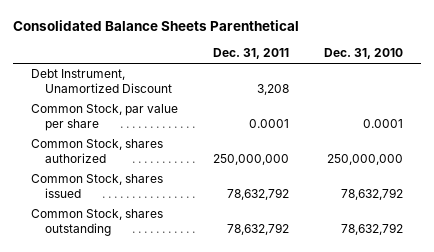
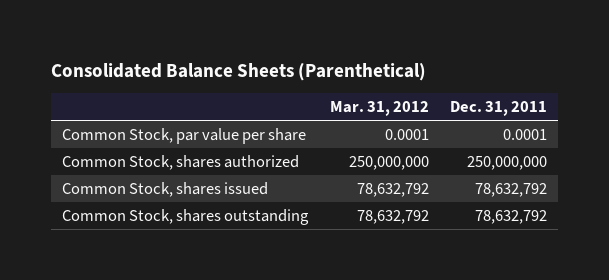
[12,20,299,32] Consolidated Balance Sheets Parenthetical -> [50,62,426,81] Consolidated Balance Sheets (Parenthetical)
[323,48,403,60] Dec. 31, 2010 -> none
none -> [329,101,429,117] Mar. 31, 2012
[30,69,172,93] Debt Instrument, Unamortized Discount -> none

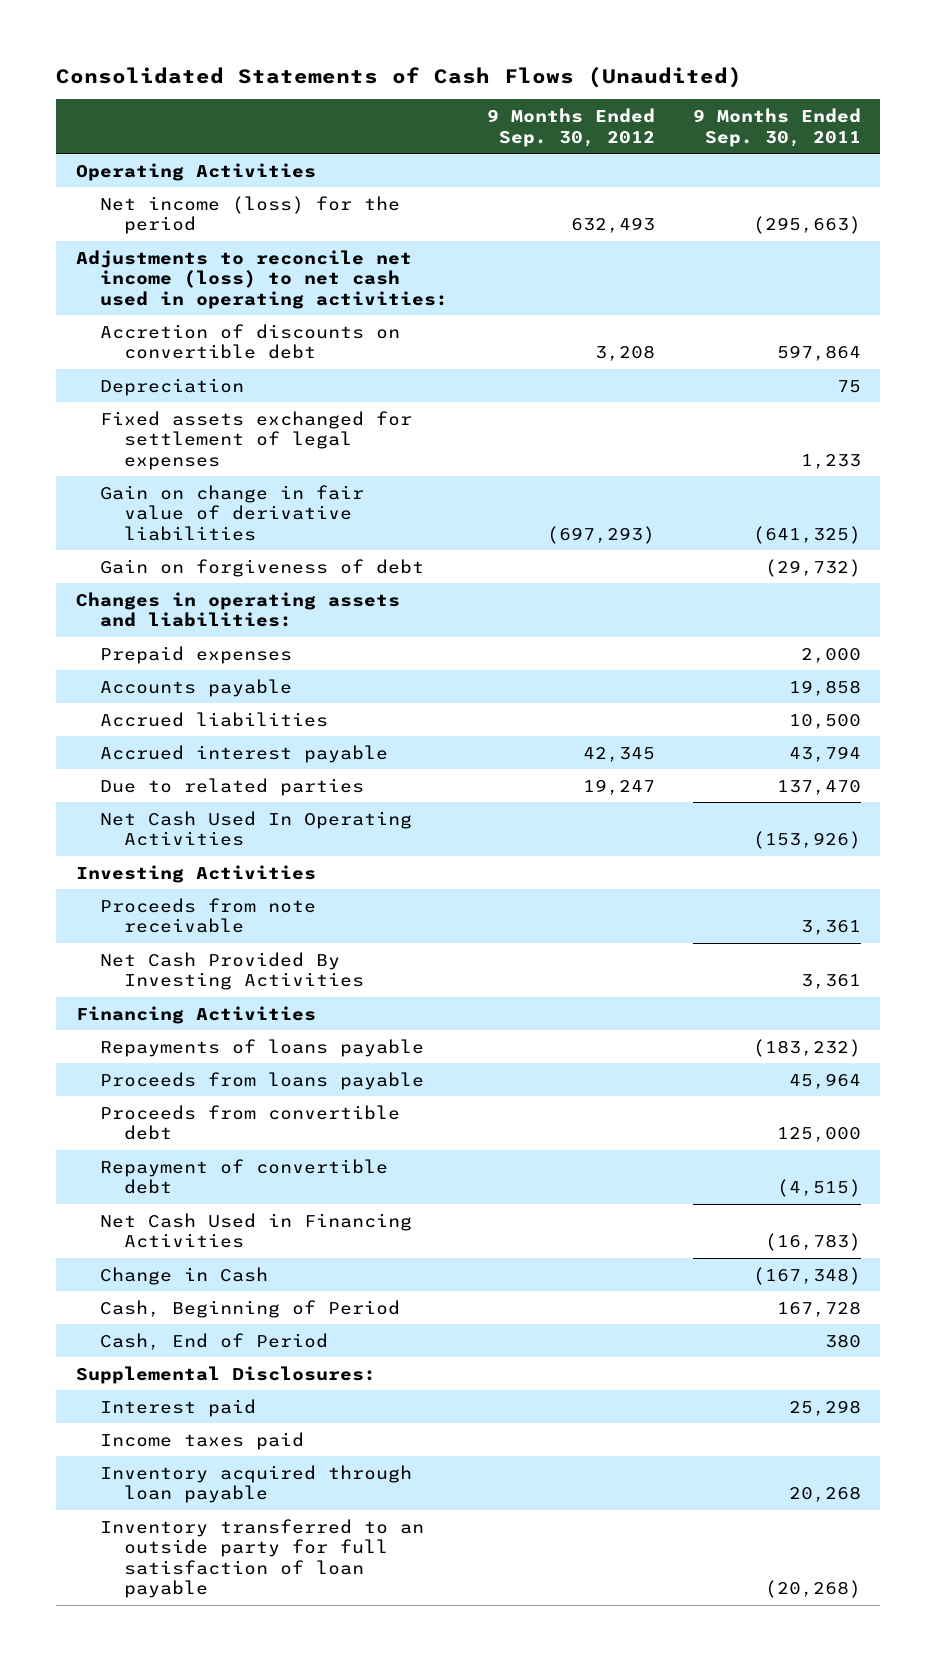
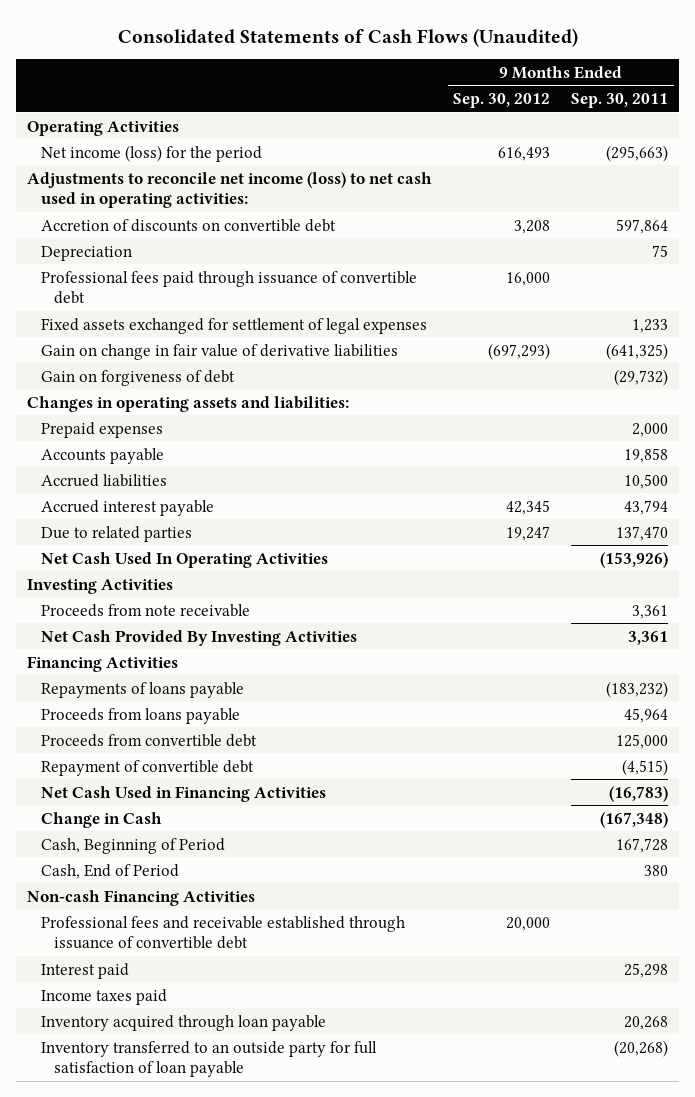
[570,217,655,234] 632,493 -> [498,146,551,161] 616,493
none -> [40,270,417,305] Professional fees paid through issuance of convertible debt
[75,1365,376,1384] Supplemental Disclosures: -> none
none -> [26,889,255,906] Non-cash Financing Activities
none -> [40,915,405,950] Professional fees and receivable established through issuance of convertible debt

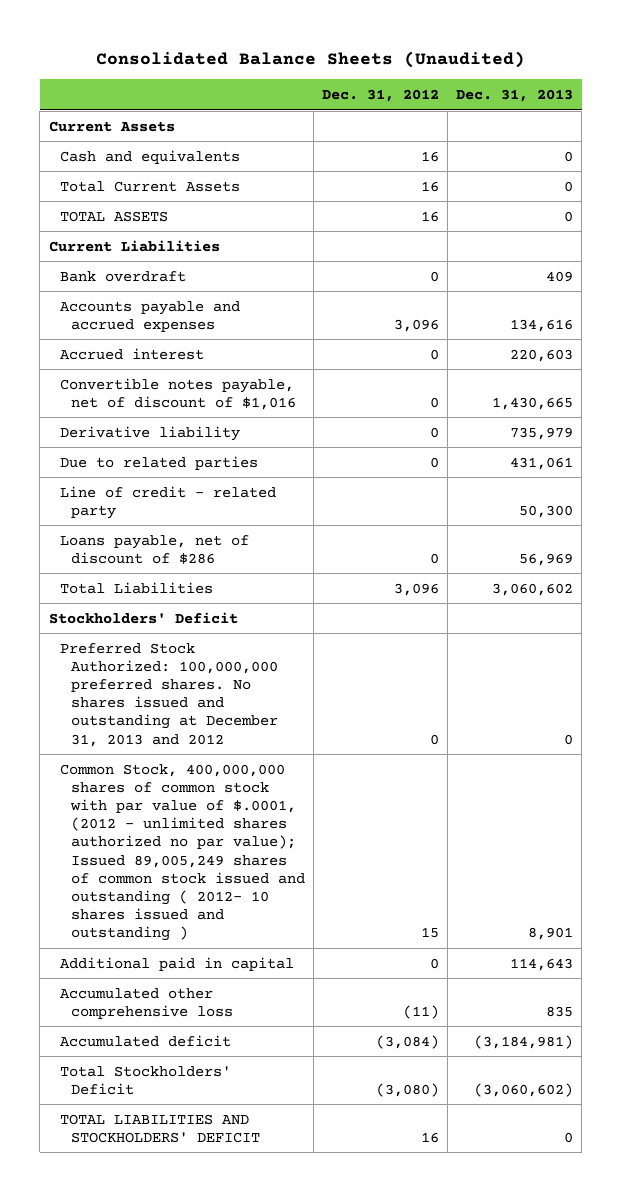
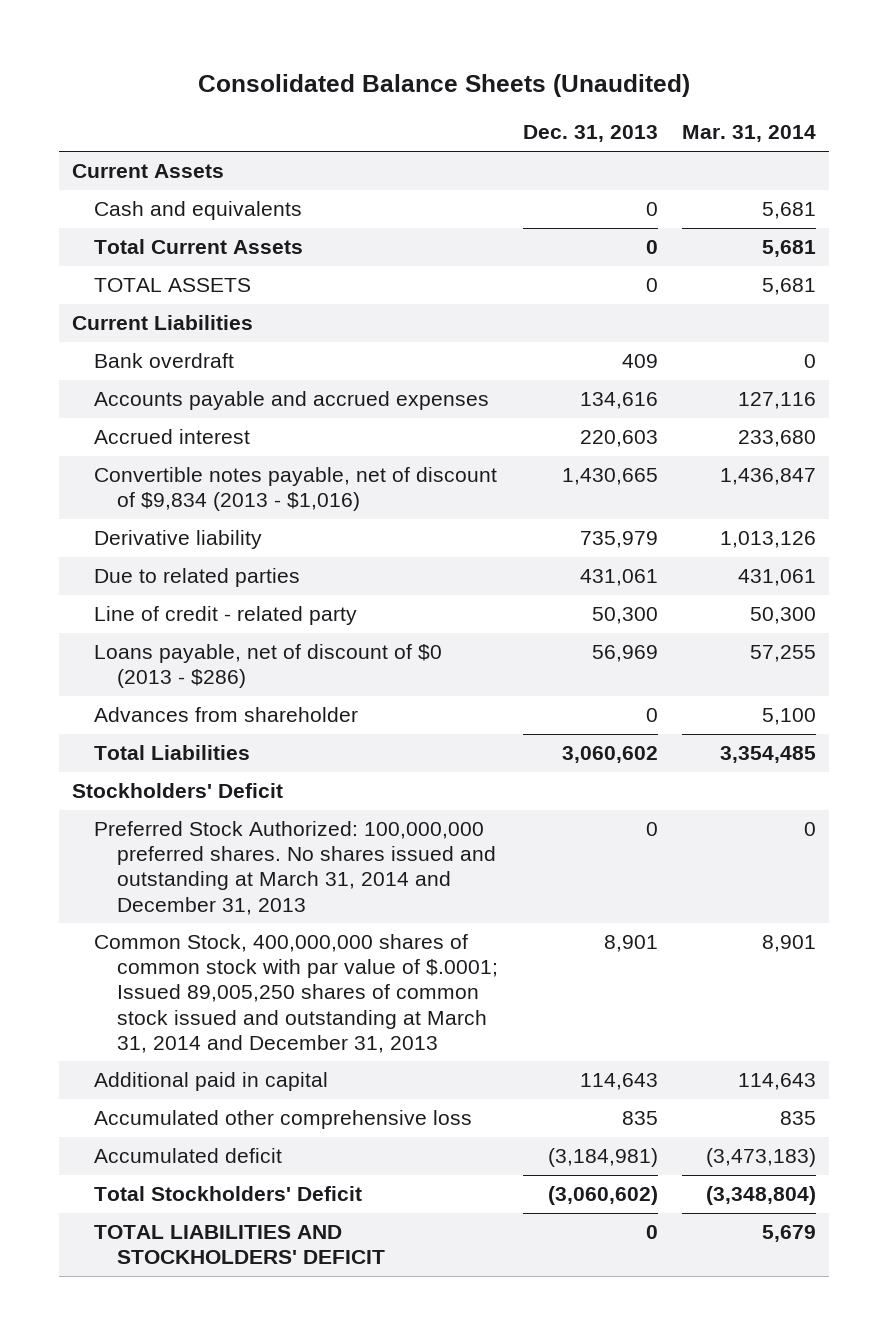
[321,89,439,103] Dec. 31, 2012 -> none
none -> [682,125,817,143] Mar. 31, 2014
[59,377,296,410] Convertible notes payable, net of discount of $1,016 -> [94,467,498,512] Convertible notes payable, net of discount of $9,834 (2013 - $1,016)
[59,534,249,564] Loans payable, net of discount of $286 -> [94,644,443,689] Loans payable, net of discount of $0 (2013 - $286)
none -> [94,707,359,723] Advances from shareholder
[59,642,278,747] Preferred Stock Authorized: 100,000,000 preferred shares. No shares issued and outstanding at December 31, 2013 and 2012 -> [94,821,496,915] Preferred Stock Authorized: 100,000,000 preferred shares. No shares issued and outstanding at March 31, 2014 and December 31, 2013
[59,763,305,942] Common Stock, 400,000,000 shares of common stock with par value of $.0001, (2012 - unlimited shares authorized no par value); Issued 89,005,249 shares of common stock issued and outstanding ( 2012- 10 shares issued and outstanding ) -> [94,934,498,1053] Common Stock, 400,000,000 shares of common stock with par value of $.0001; Issued 89,005,250 shares of common stock issued and outstanding at March 31, 2014 and December 31, 2013

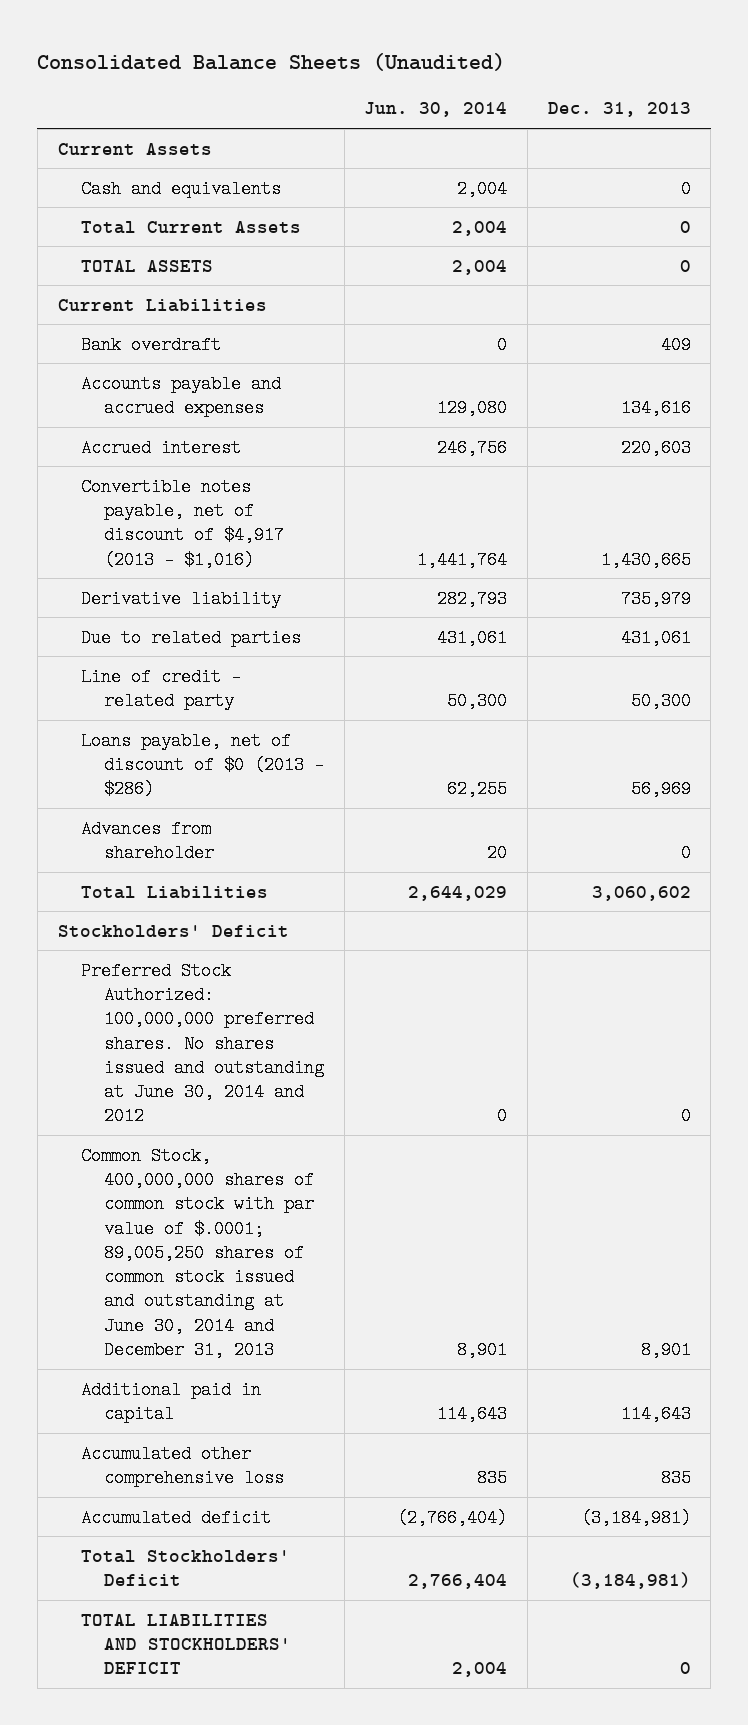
[682,125,817,143] Mar. 31, 2014 -> none
none -> [364,102,508,118] Jun. 30, 2014
[94,467,498,512] Convertible notes payable, net of discount of $9,834 (2013 - $1,016) -> [80,477,284,569] Convertible notes payable, net of discount of $4,917 (2013 - $1,016)
[94,821,496,915] Preferred Stock Authorized: 100,000,000 preferred shares. No shares issued and outstanding at March 31, 2014 and December 31, 2013 -> [80,961,324,1126] Preferred Stock Authorized: 100,000,000 preferred shares. No shares issued and outstanding at June 30, 2014 and 2012
[94,934,498,1053] Common Stock, 400,000,000 shares of common stock with par value of $.0001; Issued 89,005,250 shares of common stock issued and outstanding at March 31, 2014 and December 31, 2013 -> [80,1146,314,1359] Common Stock, 400,000,000 shares of common stock with par value of $.0001; 89,005,250 shares of common stock issued and outstanding at June 30, 2014 and December 31, 2013
[547,1186,658,1206] (3,060,602) -> [569,1572,691,1590] (3,184,981)

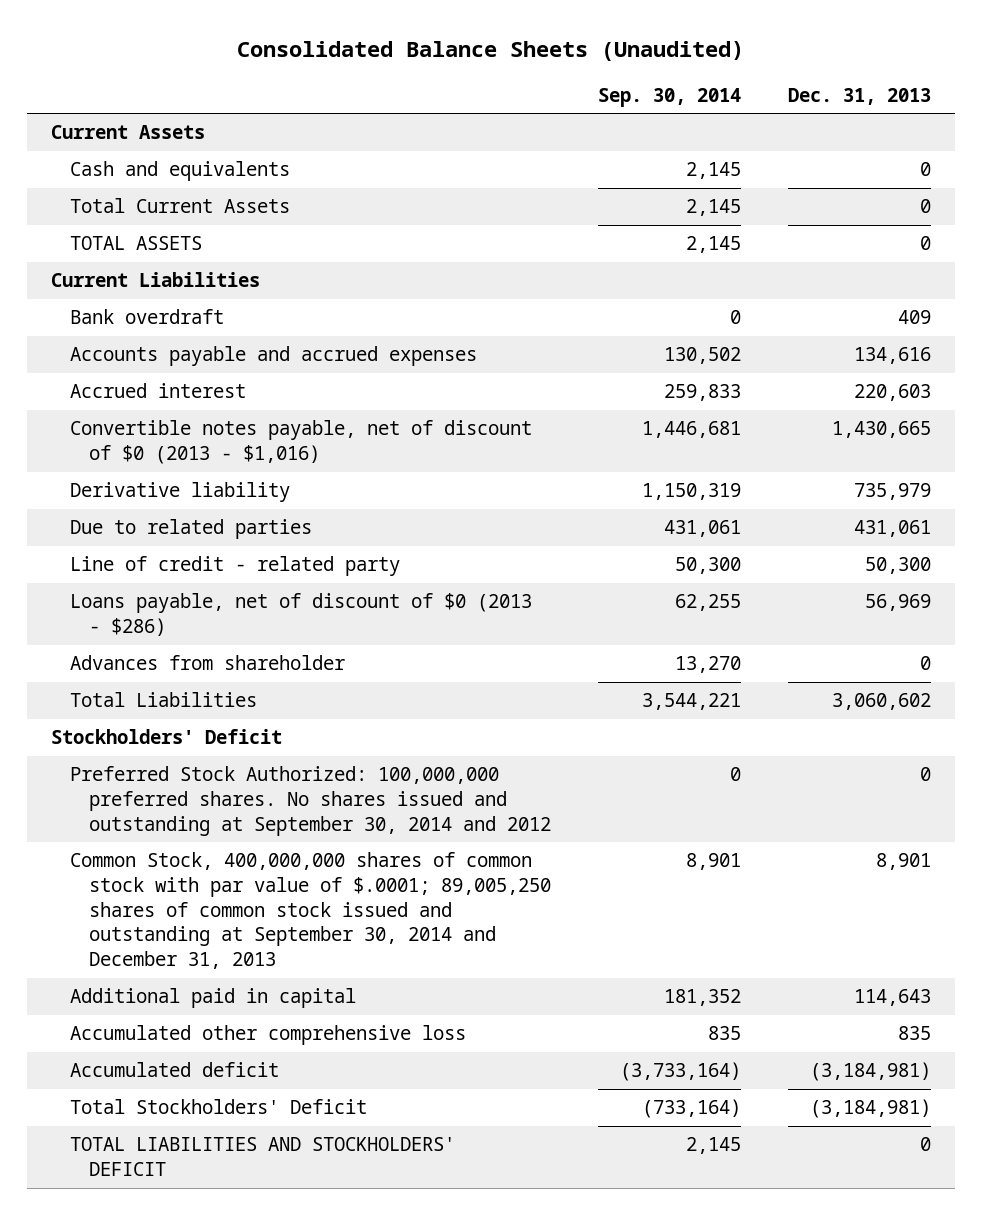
[364,102,508,118] Jun. 30, 2014 -> none
none -> [598,87,742,107] Sep. 30, 2014
[80,477,284,569] Convertible notes payable, net of discount of $4,917 (2013 - $1,016) -> [69,420,532,465] Convertible notes payable, net of discount of $0 (2013 - $1,016)
[80,961,324,1126] Preferred Stock Authorized: 100,000,000 preferred shares. No shares issued and outstanding at June 30, 2014 and 2012 -> [69,766,551,836] Preferred Stock Authorized: 100,000,000 preferred shares. No shares issued and outstanding at September 30, 2014 and 2012
[80,1146,314,1359] Common Stock, 400,000,000 shares of common stock with par value of $.0001; 89,005,250 shares of common stock issued and outstanding at June 30, 2014 and December 31, 2013 -> [69,852,551,970] Common Stock, 400,000,000 shares of common stock with par value of $.0001; 89,005,250 shares of common stock issued and outstanding at September 30, 2014 and December 31, 2013

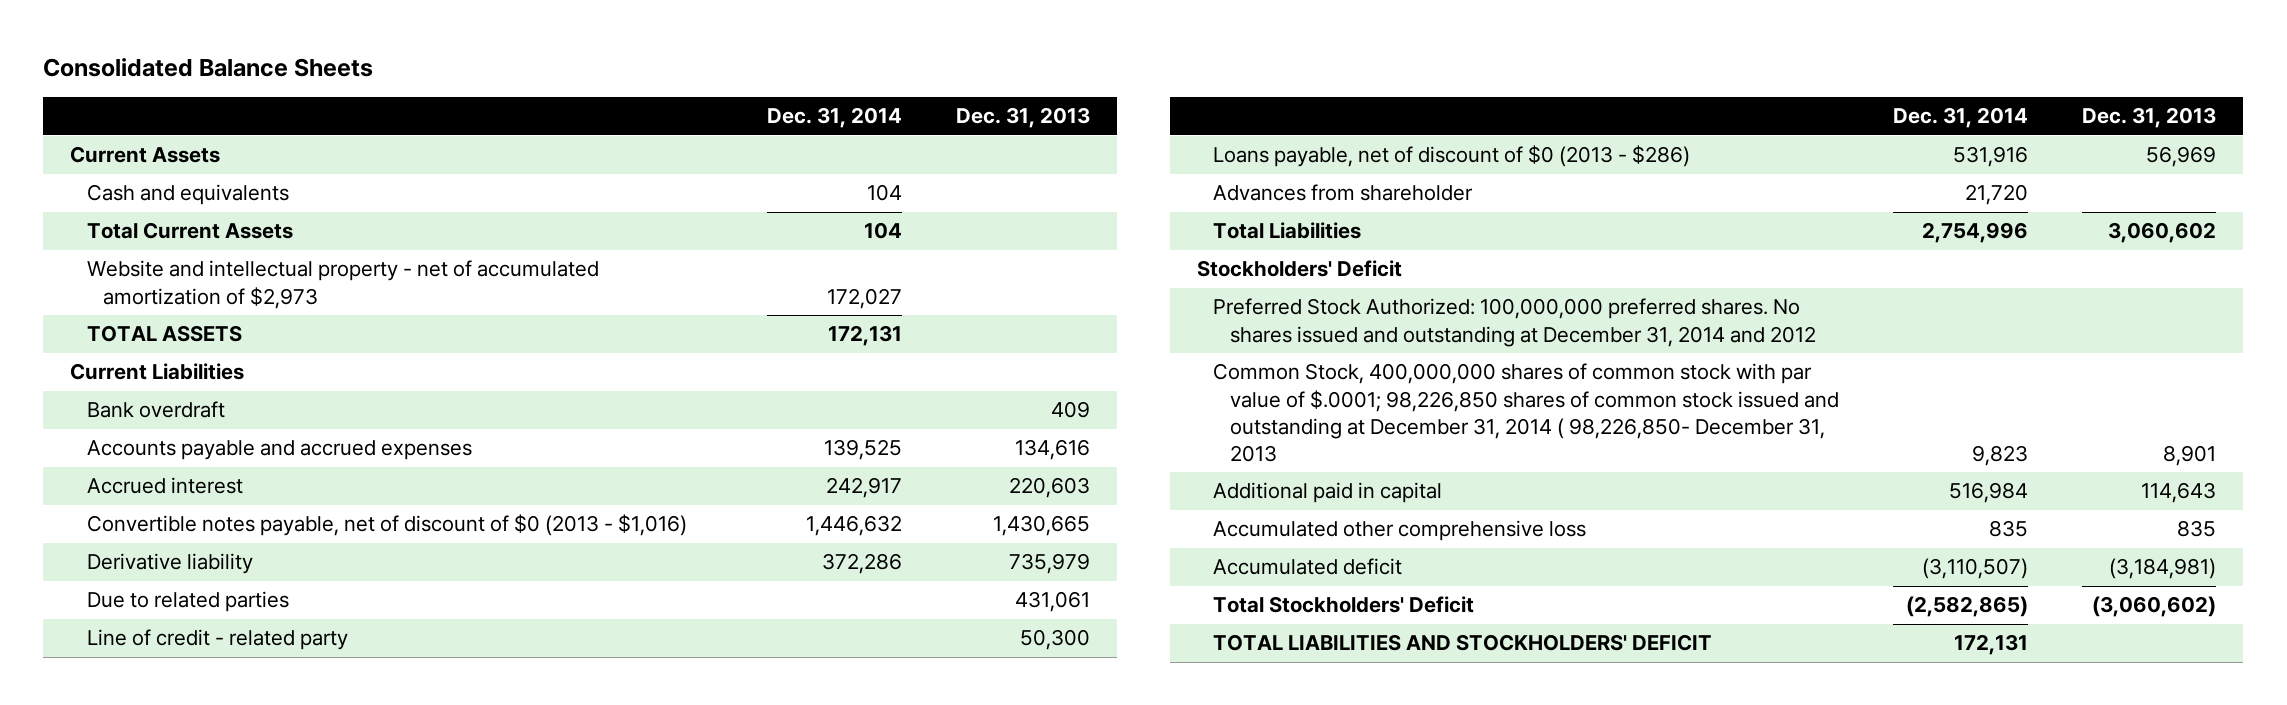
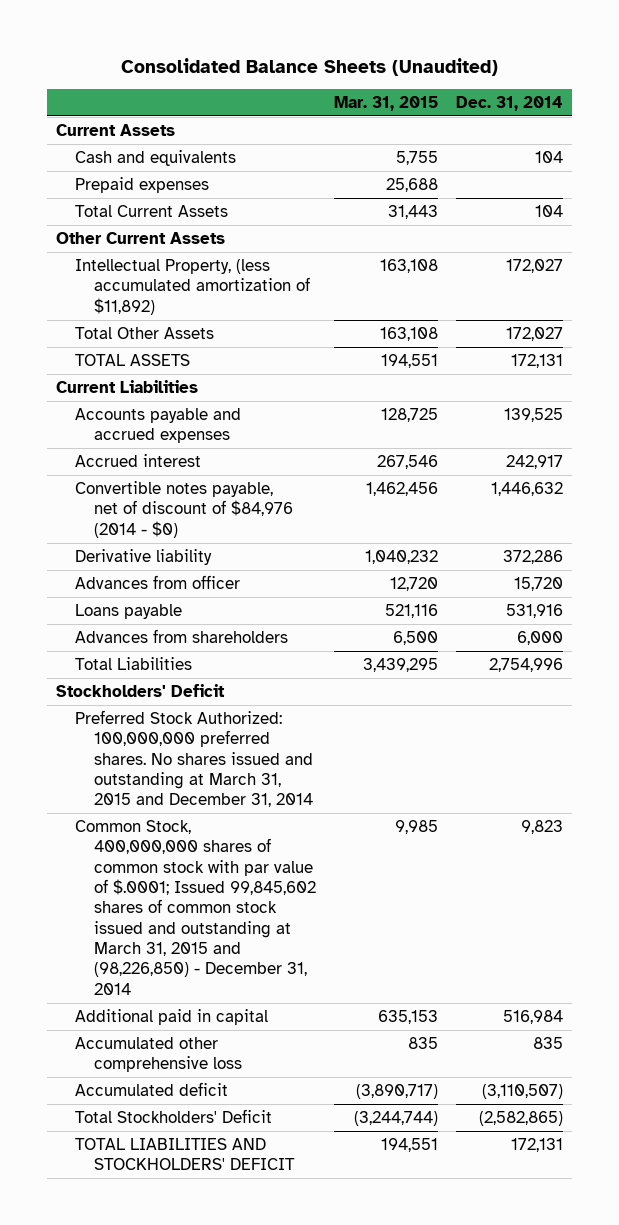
[43,57,374,77] Consolidated Balance Sheets -> [120,57,498,76] Consolidated Balance Sheets (Unaudited)
[955,107,1090,129] Dec. 31, 2013 -> none
none -> [333,95,438,111] Mar. 31, 2015
none -> [75,176,210,193] Prepaid expenses
none -> [56,231,226,244] Other Current Assets
[86,260,599,309] Website and intellectual property - net of accumulated amortization of $2,973 -> [75,258,310,315] Intellectual Property, (less accumulated amortization of $11,892)
none -> [75,326,215,339] Total Other Assets
[86,401,225,419] Bank overdraft -> none
[86,514,687,537] Convertible notes payable, net of discount of $0 (2013 - $1,016) -> [75,480,293,538] Convertible notes payable, net of discount of $84,976 (2014 - $0)
[86,591,289,613] Due to related parties -> none
[86,629,348,651] Line of credit - related party -> none
none -> [75,574,241,589] Advances from officer
[1213,145,1691,168] Loans payable, net of discount of $0 (2013 - $286) -> [75,603,183,619] Loans payable
[1213,184,1474,202] Advances from shareholder -> [75,628,289,643] Advances from shareholders
[1964,184,2028,206] 21,720 -> [516,630,563,645] 6,000
[1213,298,1816,347] Preferred Stock Authorized: 100,000,000 preferred shares. No shares issued and outstanding at December 31, 2014 and 2012 -> [75,709,313,808] Preferred Stock Authorized: 100,000,000 preferred shares. No shares issued and outstanding at March 31, 2015 and December 31, 2014
[1213,363,1839,462] Common Stock, 400,000,000 shares of common stock with par value of $.0001; 98,226,850 shares of common stock issued and outstanding at December 31, 2014 ( 98,226,850- December 31, 2013 -> [75,819,316,995] Common Stock, 400,000,000 shares of common stock with par value of $.0001; Issued 99,845,602 shares of common stock issued and outstanding at March 31, 2015 and (98,226,850) - December 31, 2014

